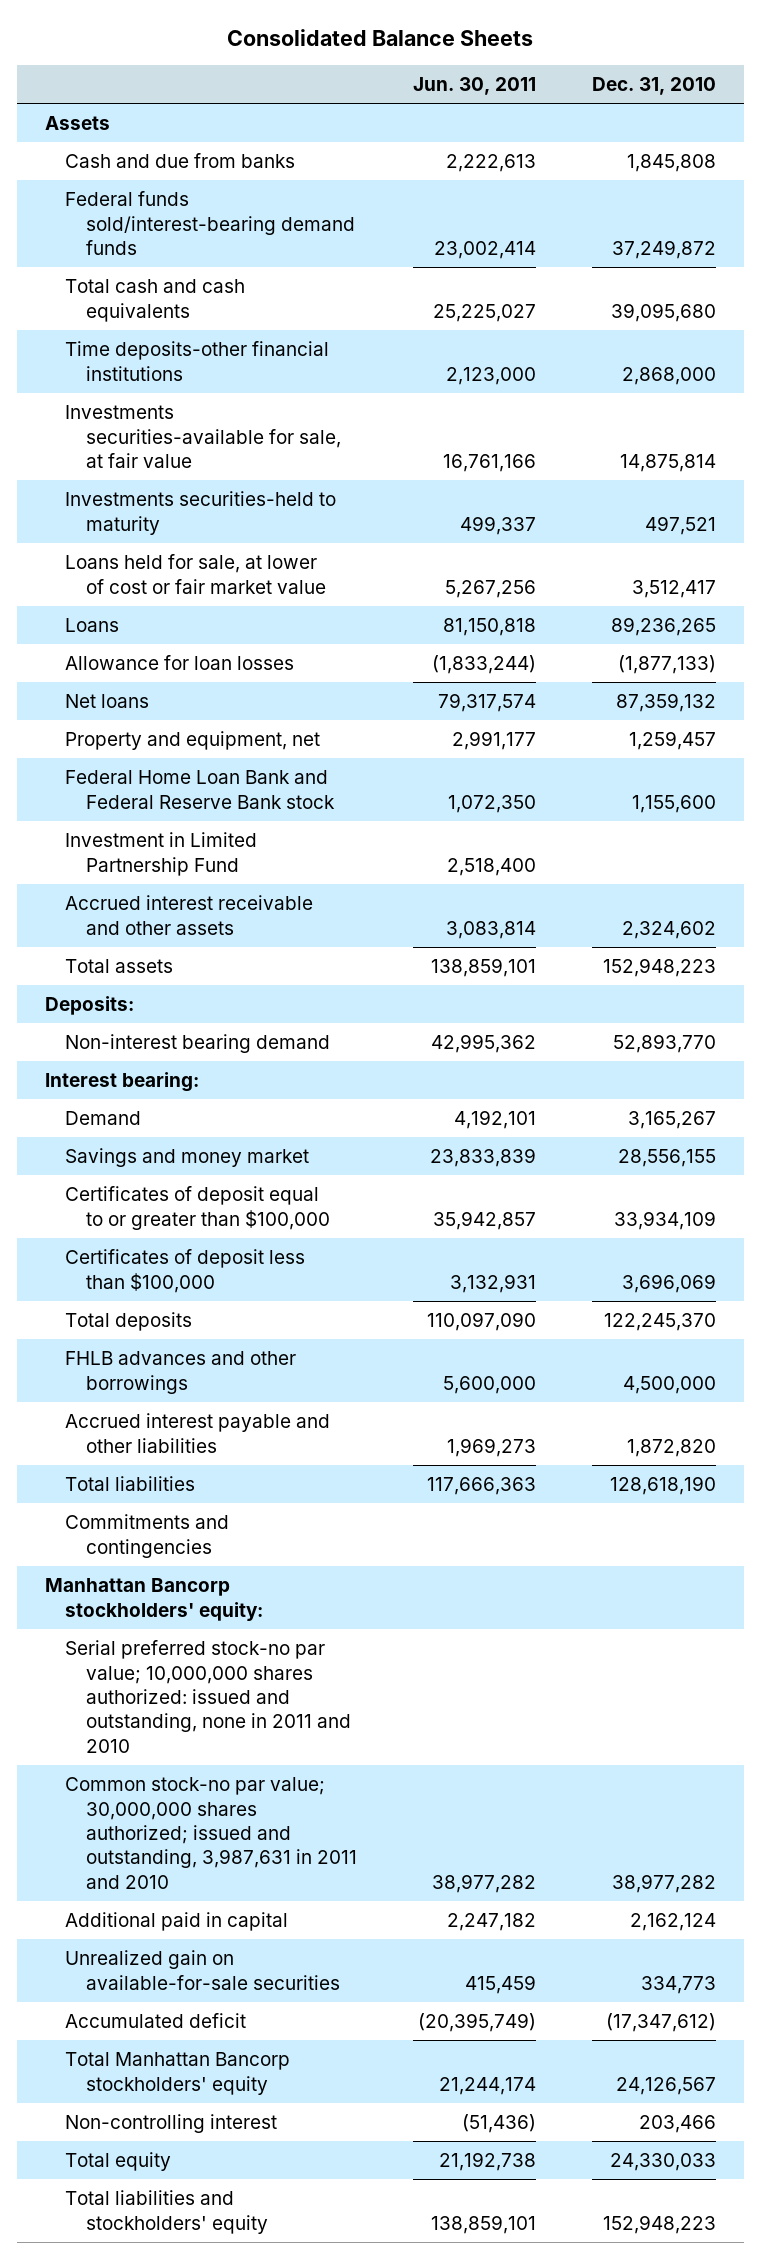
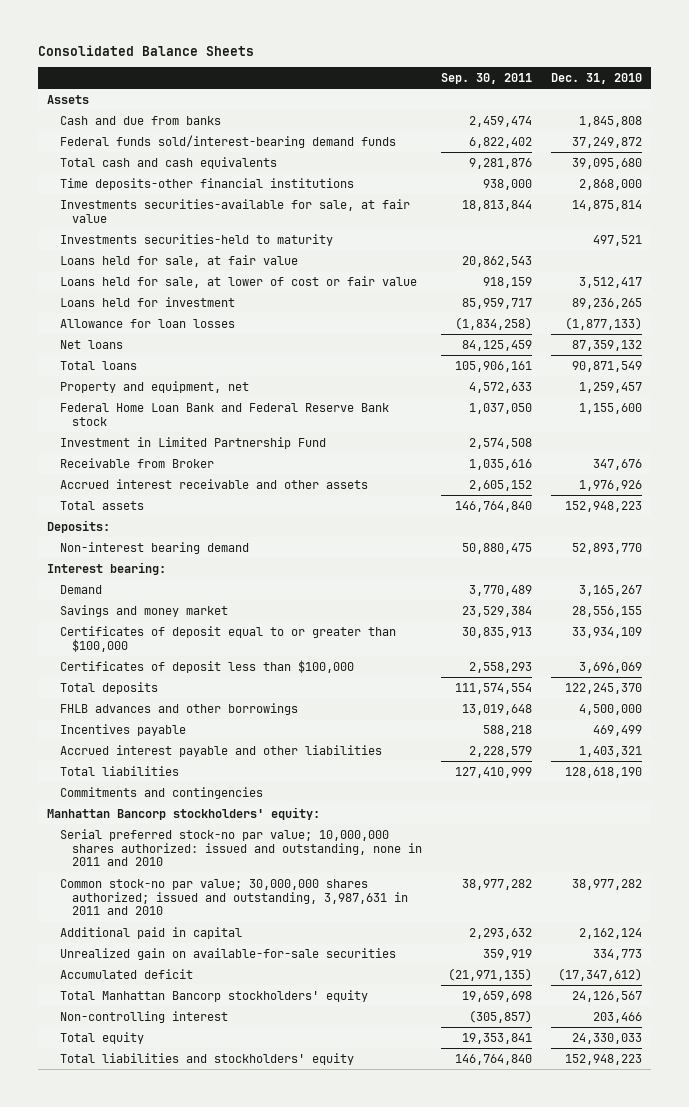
[413,77,537,96] Jun. 30, 2011 -> none
none -> [440,72,532,84] Sep. 30, 2011
none -> [59,254,298,267] Loans held for sale, at fair value
[65,554,327,594] Loans held for sale, at lower of cost or fair market value -> [59,275,417,288] Loans held for sale, at lower of cost or fair value
[65,618,120,633] Loans -> [59,296,235,307] Loans held for investment
none -> [59,360,137,370] Total loans
none -> [59,457,214,468] Receivable from Broker
[622,920,717,939] 2,324,602 -> [578,479,642,491] 1,976,926
none -> [59,723,186,736] Incentives payable
[627,1438,717,1457] 1,872,820 -> [578,745,642,757] 1,403,321

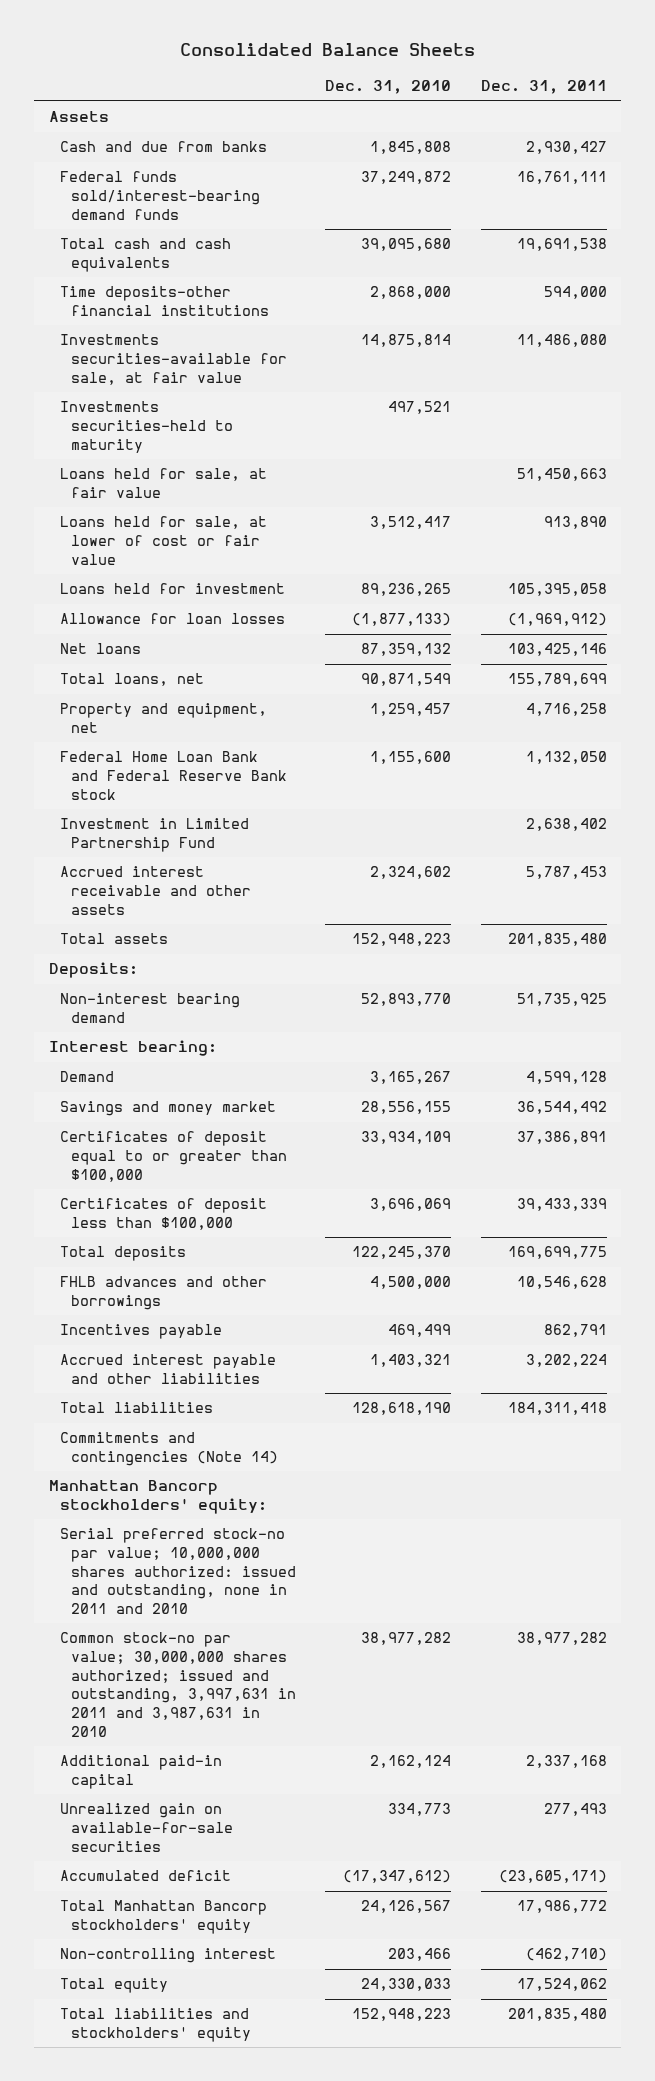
[440,72,532,84] Sep. 30, 2011 -> none
none -> [480,80,607,95] Dec. 31, 2011
[59,360,137,370] Total loans -> [59,673,204,687] Total loans, net
[59,457,214,468] Receivable from Broker -> none
[578,479,642,491] 1,976,926 -> [370,866,452,880] 2,324,602
[59,786,263,799] Commitments and contingencies -> [59,1432,278,1467] Commitments and contingencies (Note 14)
[59,878,408,916] Common stock-no par value; 30,000,000 shares authorized; issued and outstanding, 3,987,631 in 2011 and 2010 -> [59,1632,296,1737] Common stock-no par value; 30,000,000 shares authorized; issued and outstanding, 3,997,631 in 2011 and 3,987,631 in 2010
[59,926,242,939] Additional paid in capital -> [59,1755,222,1790] Additional paid-in capital

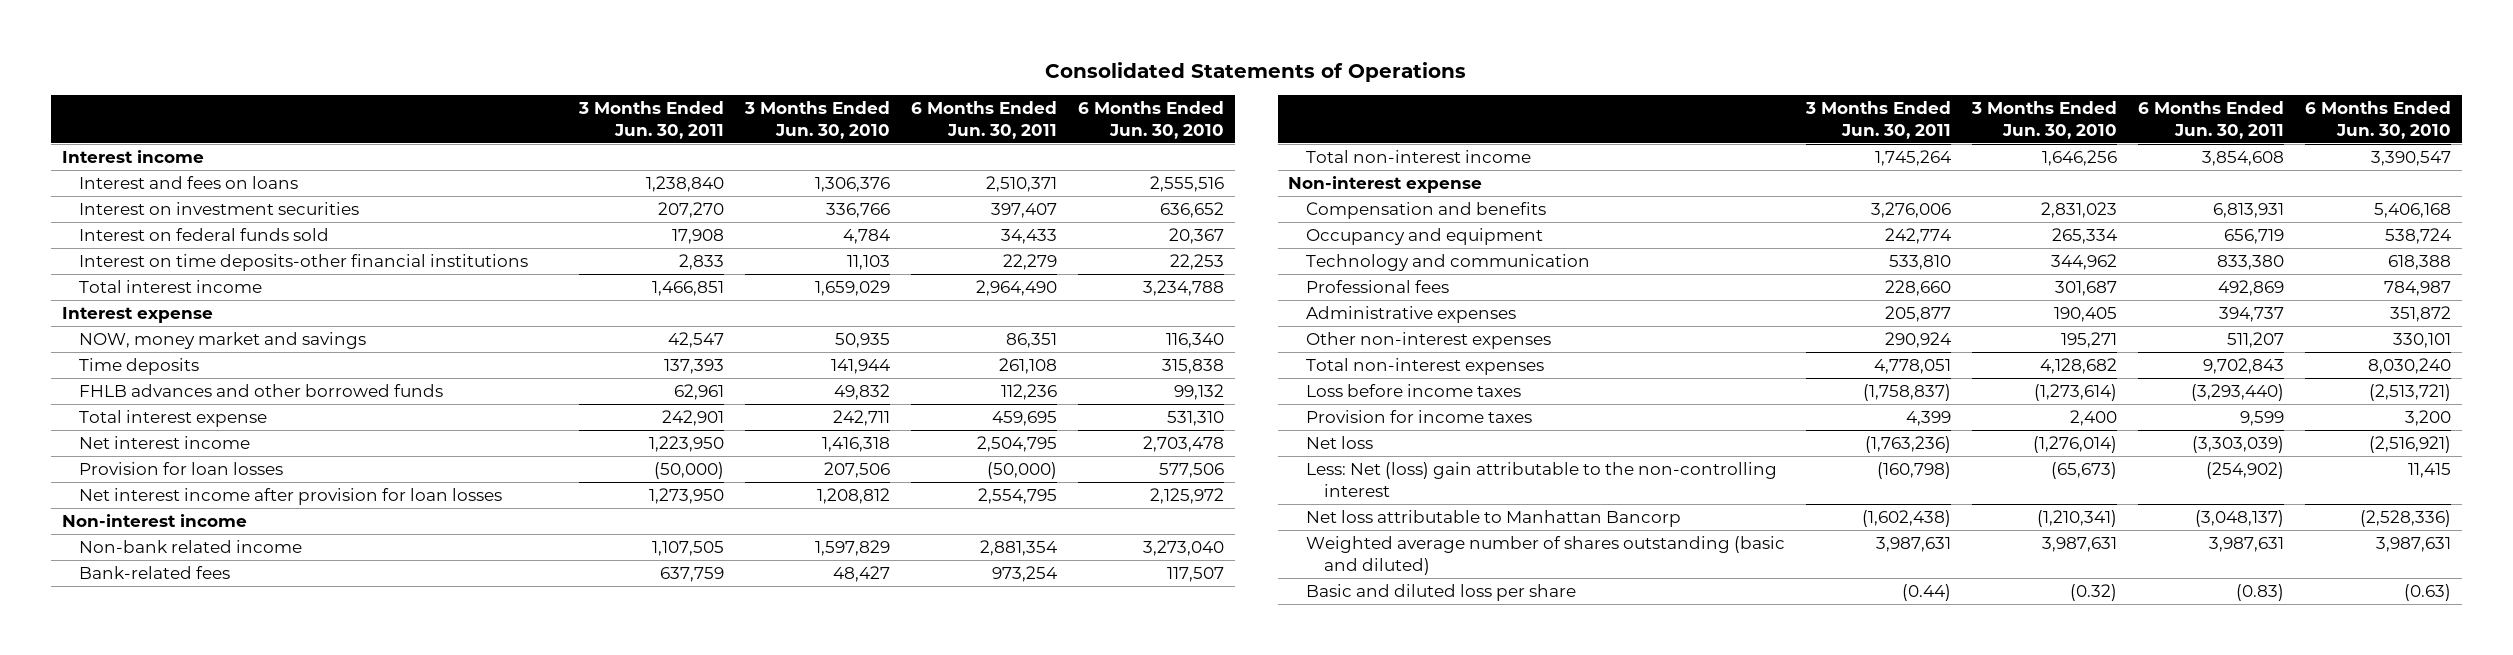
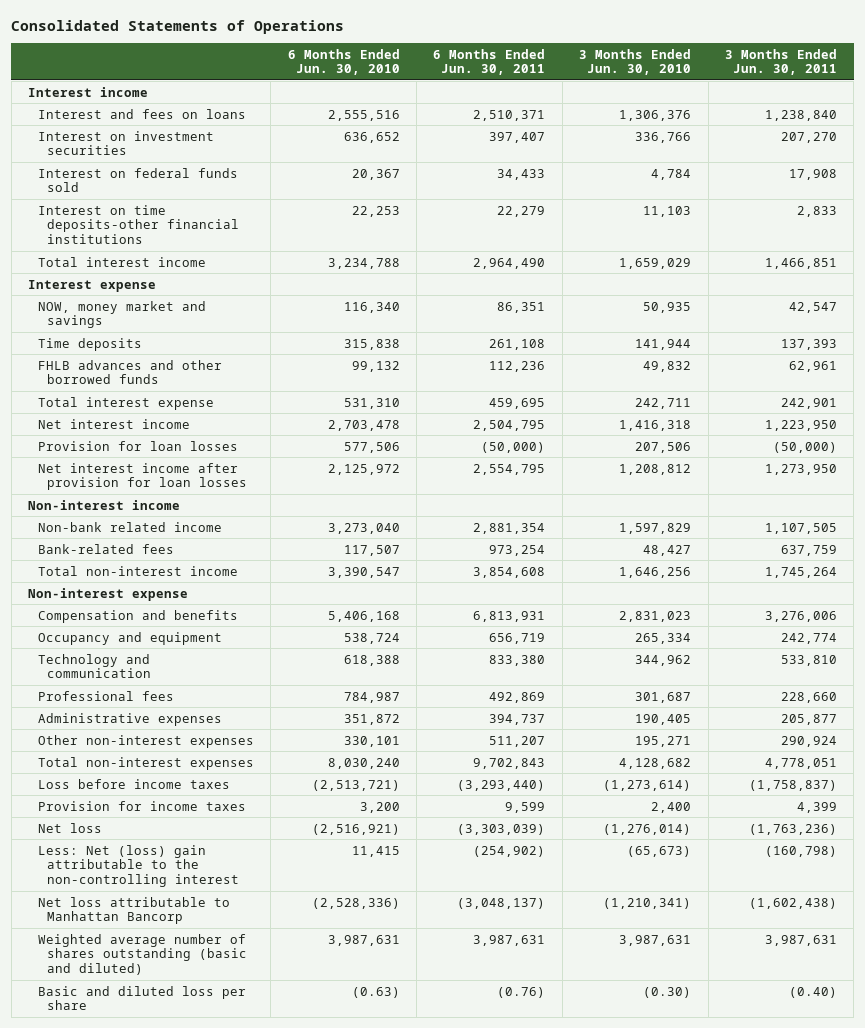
[1902,583,1952,601] (0.44) -> [788,986,837,998] (0.40)
[2070,583,2118,601] (0.32) -> [643,986,692,998] (0.30)
[2236,583,2285,601] (0.83) -> [497,986,546,998] (0.76)

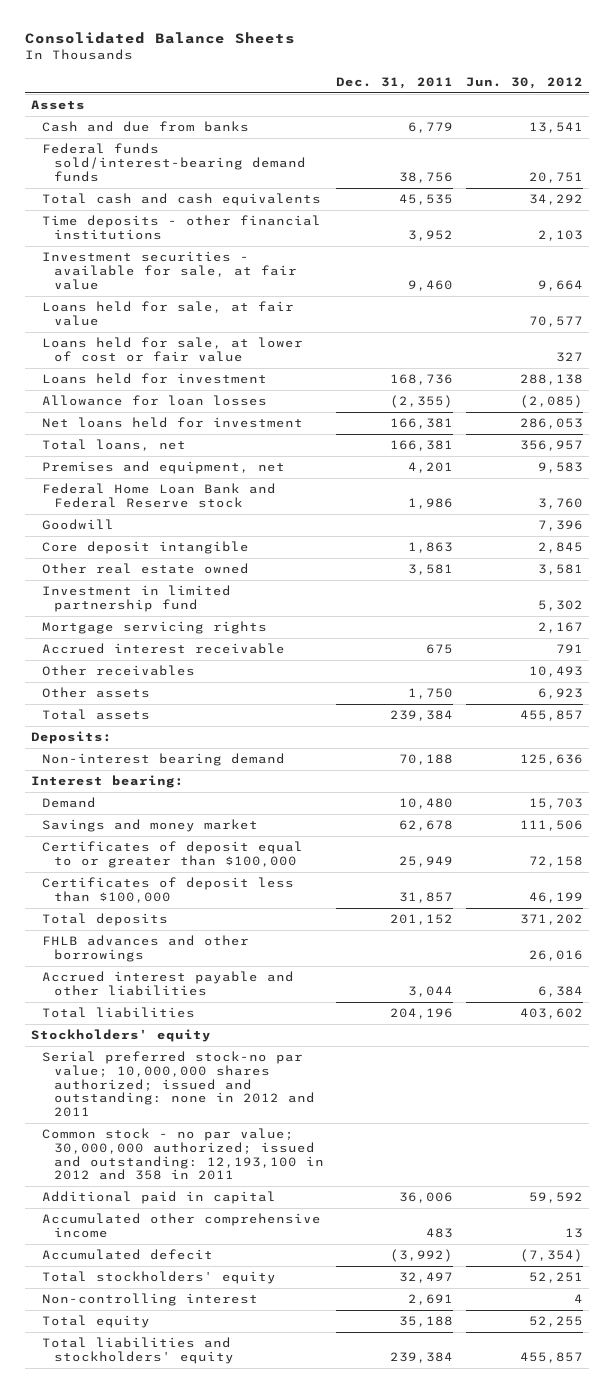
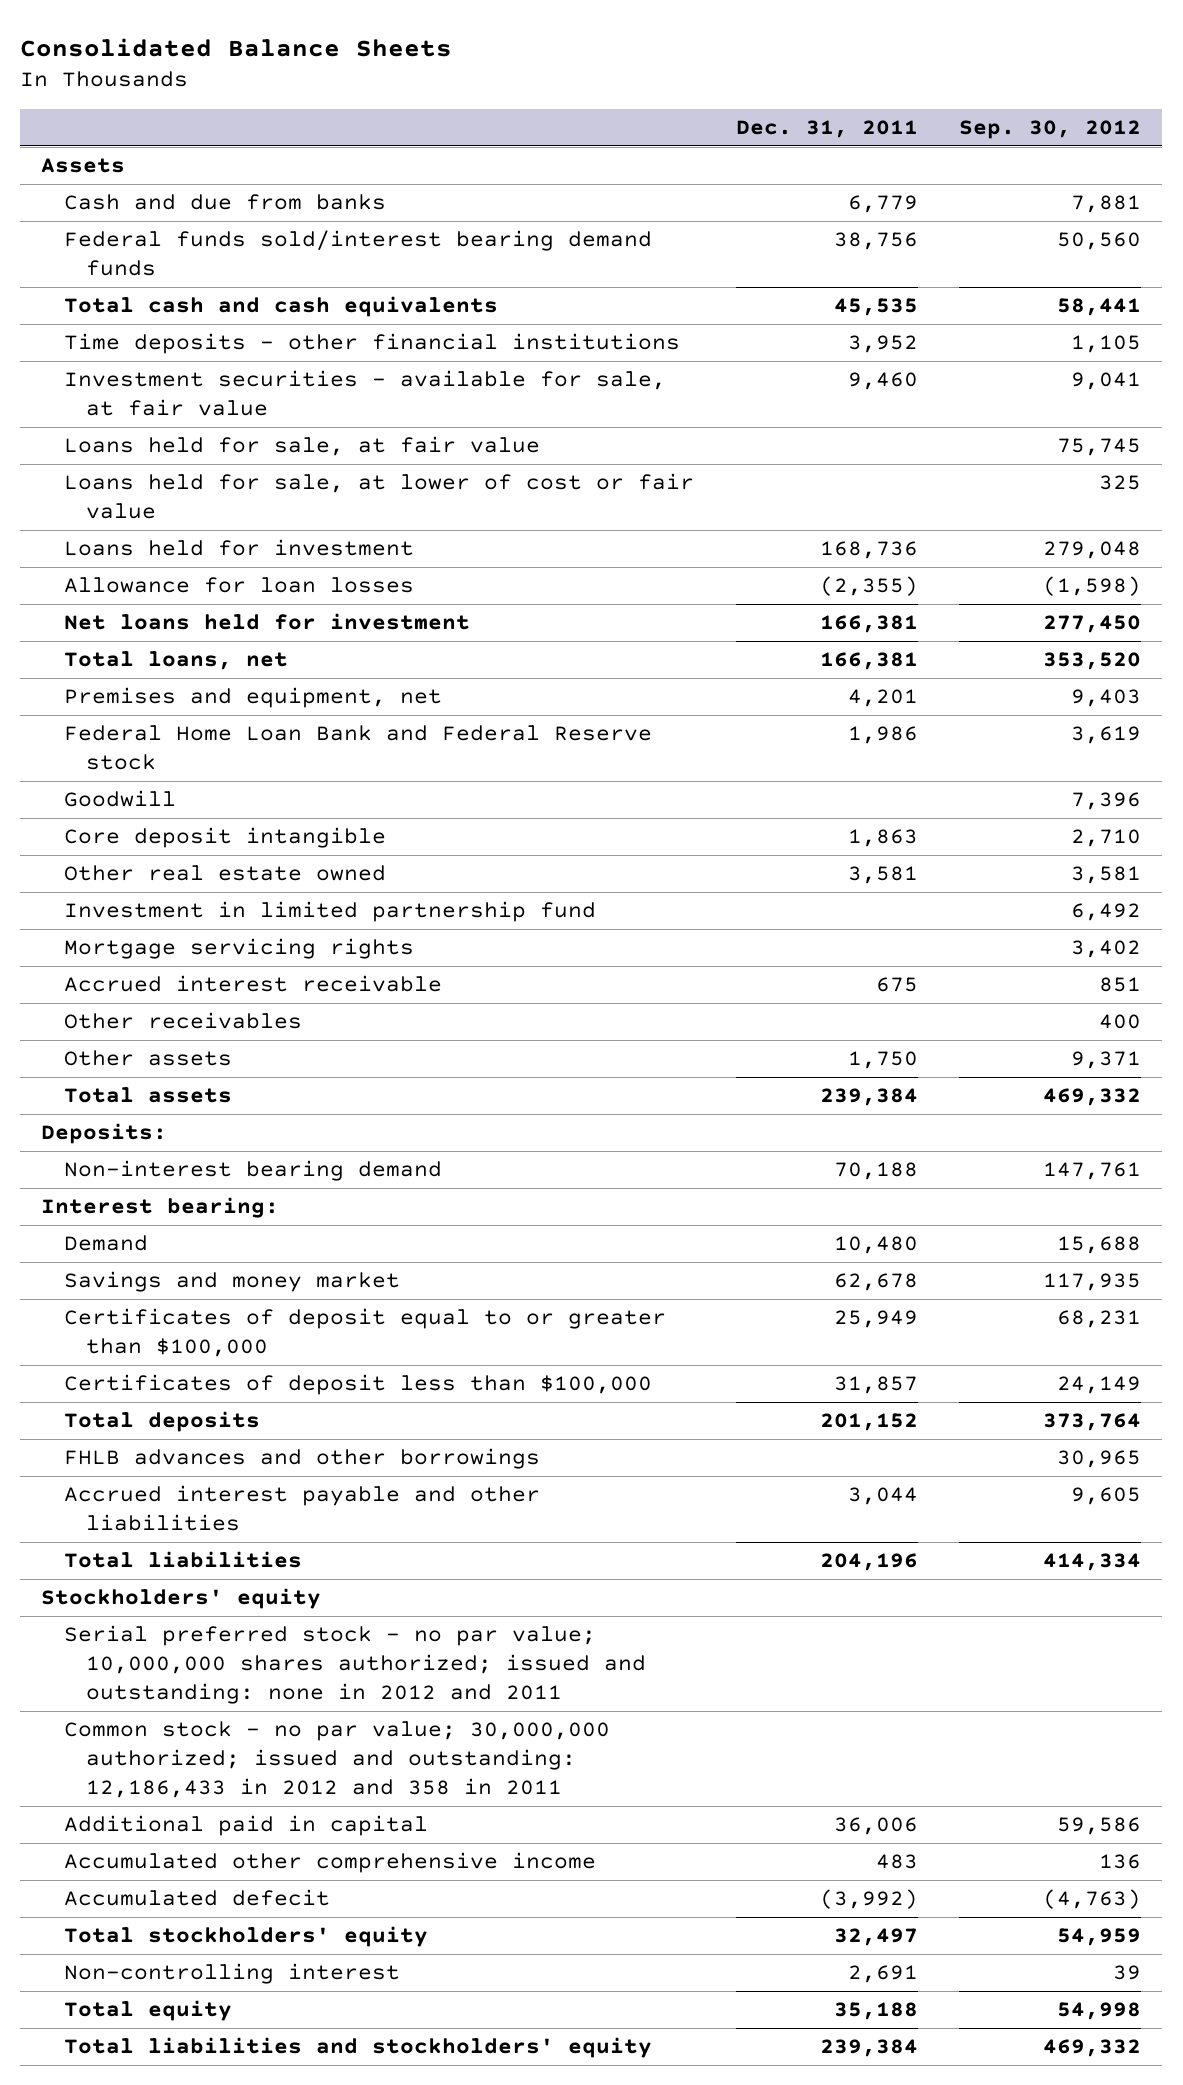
[465,76,583,89] Jun. 30, 2012 -> none
none -> [959,120,1142,140] Sep. 30, 2012
[42,143,306,182] Federal funds sold/interest-bearing demand funds -> [63,230,652,277] Federal funds sold/interest bearing demand funds
[42,1051,315,1118] Serial preferred stock-no par value; 10,000,000 shares authorized; issued and outstanding: none in 2012 and 2011 -> [63,1625,647,1705] Serial preferred stock - no par value; 10,000,000 shares authorized; issued and outstanding: none in 2012 and 2011
[42,1128,324,1181] Common stock - no par value; 30,000,000 authorized; issued and outstanding: 12,193,100 in 2012 and 358 in 2011 -> [63,1721,610,1799] Common stock - no par value; 30,000,000 authorized; issued and outstanding: 12,186,433 in 2012 and 358 in 2011

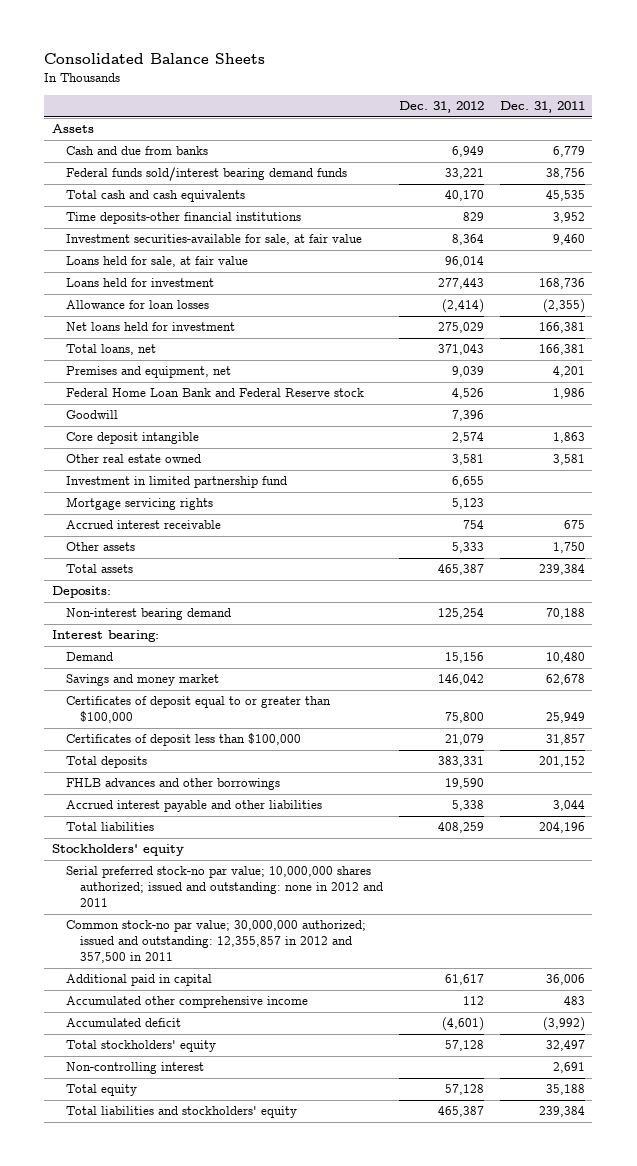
[959,120,1142,140] Sep. 30, 2012 -> none
none -> [399,101,485,114] Dec. 31, 2012
[63,333,680,355] Time deposits - other financial institutions -> [66,212,302,225] Time deposits-other financial institutions
[63,370,666,417] Investment securities - available for sale, at fair value -> [66,234,363,246] Investment securities-available for sale, at fair value
[63,473,694,520] Loans held for sale, at lower of cost or fair value -> none
[63,1012,302,1030] Other receivables -> none
[63,1625,647,1705] Serial preferred stock - no par value; 10,000,000 shares authorized; issued and outstanding: none in 2012 and 2011 -> [66,866,384,908] Serial preferred stock-no par value; 10,000,000 shares authorized; issued and outstanding: none in 2012 and 2011
[63,1721,610,1799] Common stock - no par value; 30,000,000 authorized; issued and outstanding: 12,186,433 in 2012 and 358 in 2011 -> [66,920,367,964] Common stock-no par value; 30,000,000 authorized; issued and outstanding: 12,355,857 in 2012 and 357,500 in 2011
[63,1889,330,1907] Accumulated defecit -> [66,1018,182,1028] Accumulated deficit

